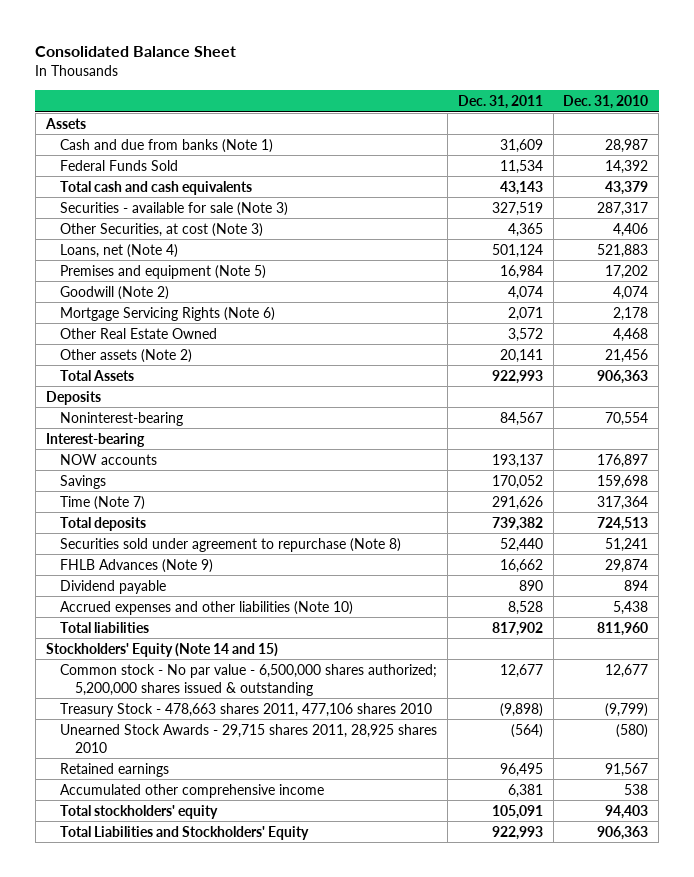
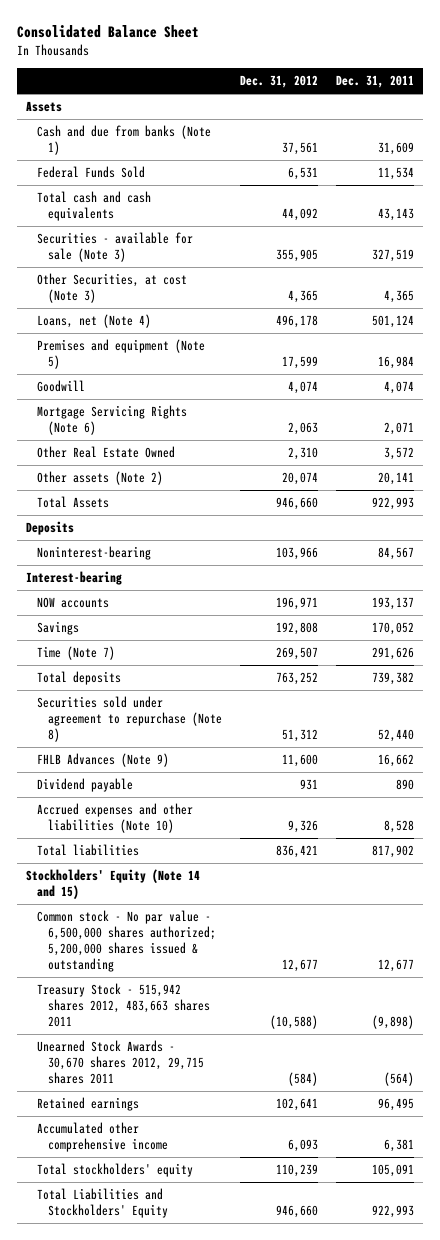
[563,94,649,109] Dec. 31, 2010 -> none
none -> [239,75,318,89] Dec. 31, 2012
[60,285,170,300] Goodwill (Note 2) -> [37,380,86,393] Goodwill
[60,702,433,717] Treasury Stock - 478,663 shares 2011, 477,106 shares 2010 -> [37,983,211,1028] Treasury Stock - 515,942 shares 2012, 483,663 shares 2011
[60,723,438,753] Unearned Stock Awards - 29,715 shares 2011, 28,925 shares 2010 -> [37,1040,205,1085] Unearned Stock Awards - 30,670 shares 2012, 29,715 shares 2011

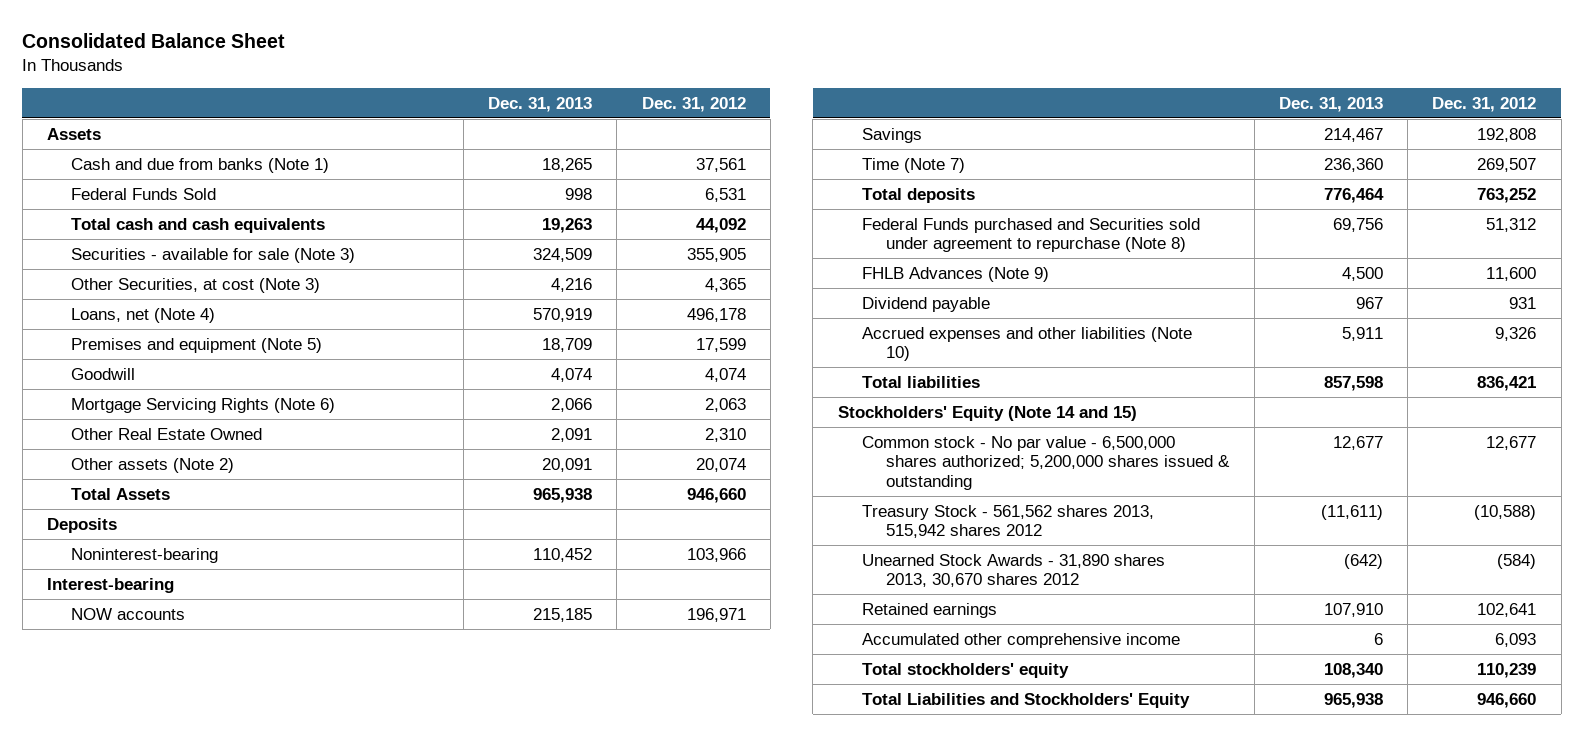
[335,75,414,89] Dec. 31, 2011 -> none
none -> [488,96,593,112] Dec. 31, 2013
[37,696,223,743] Securities sold under agreement to repurchase (Note 8) -> [861,217,1200,253] Federal Funds purchased and Securities sold under agreement to repurchase (Note 8)
[37,983,211,1028] Treasury Stock - 515,942 shares 2012, 483,663 shares 2011 -> [861,504,1154,539] Treasury Stock - 561,562 shares 2013, 515,942 shares 2012
[37,1040,205,1085] Unearned Stock Awards - 30,670 shares 2012, 29,715 shares 2011 -> [861,553,1165,588] Unearned Stock Awards - 31,890 shares 2013, 30,670 shares 2012

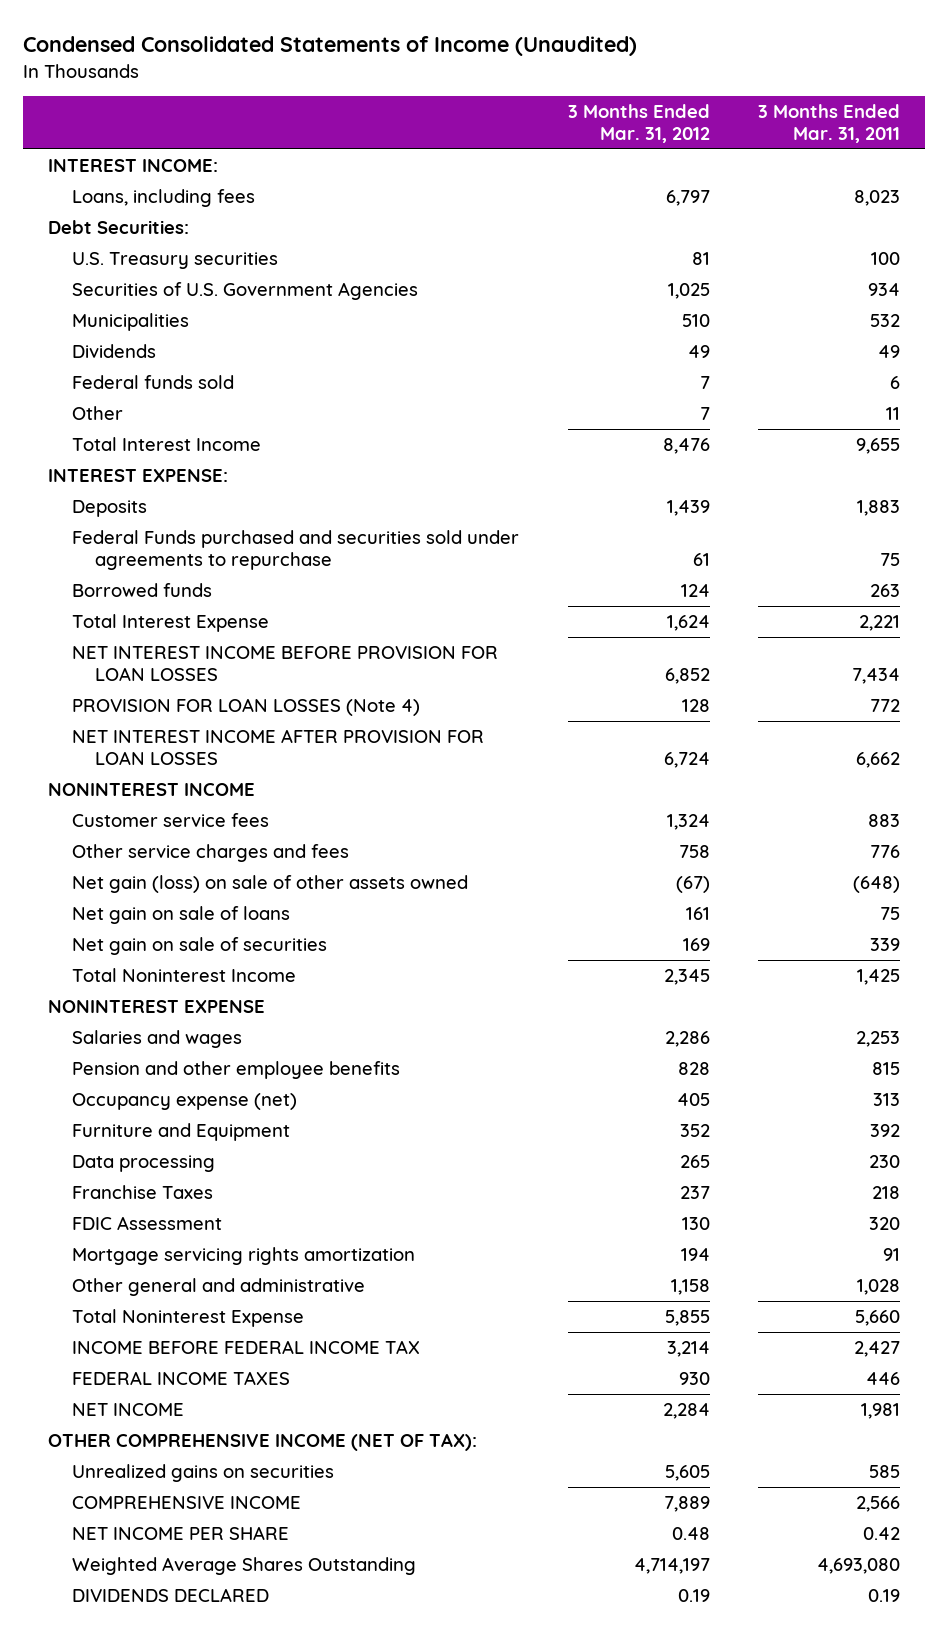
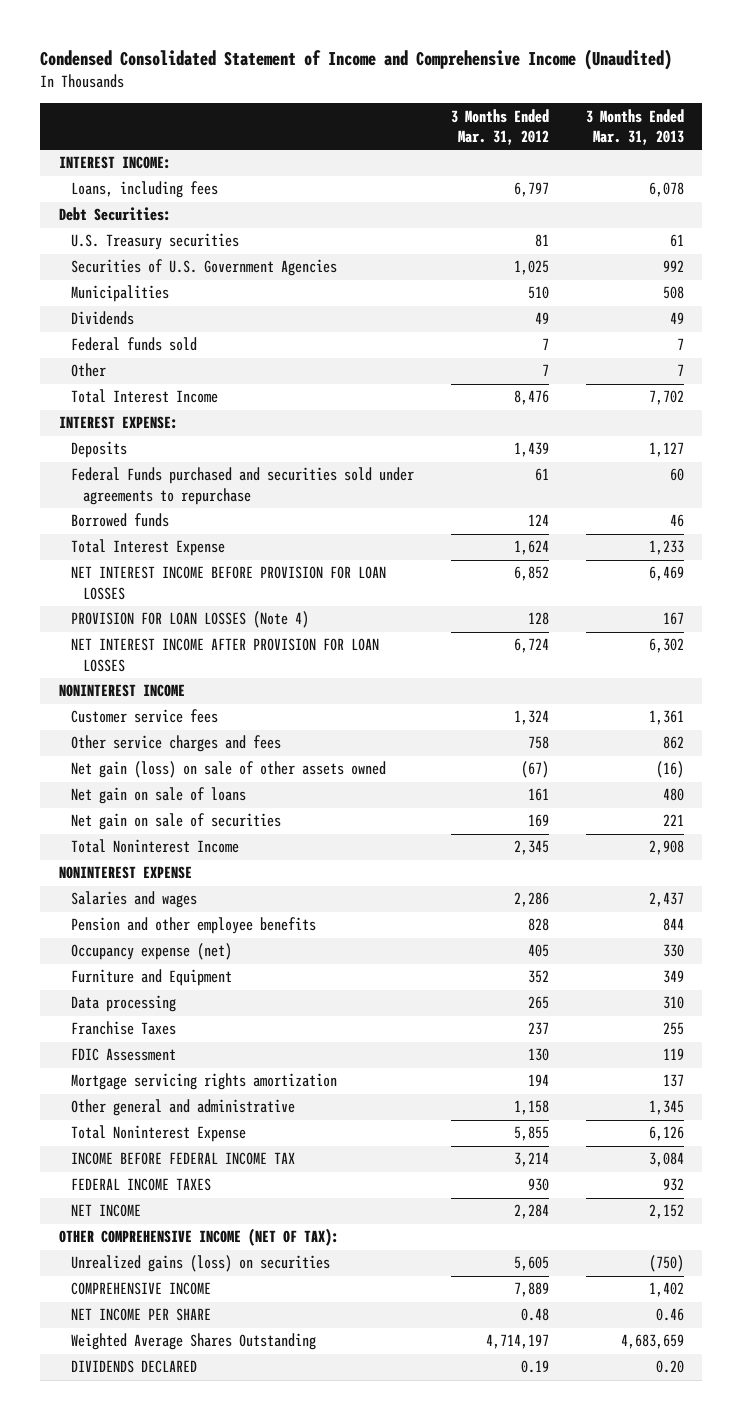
[23,36,638,57] Condensed Consolidated Statements of Income (Unaudited) -> [40,49,673,71] Condensed Consolidated Statement of Income and Comprehensive Income (Unaudited)
[758,104,901,144] 3 Months Ended Mar. 31, 2011 -> none
none -> [585,108,684,146] 3 Months Ended Mar. 31, 2013
[71,1463,334,1482] Unrealized gains on securities -> [70,1255,330,1273] Unrealized gains (loss) on securities

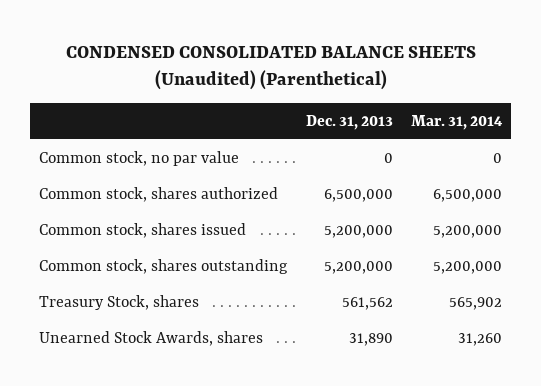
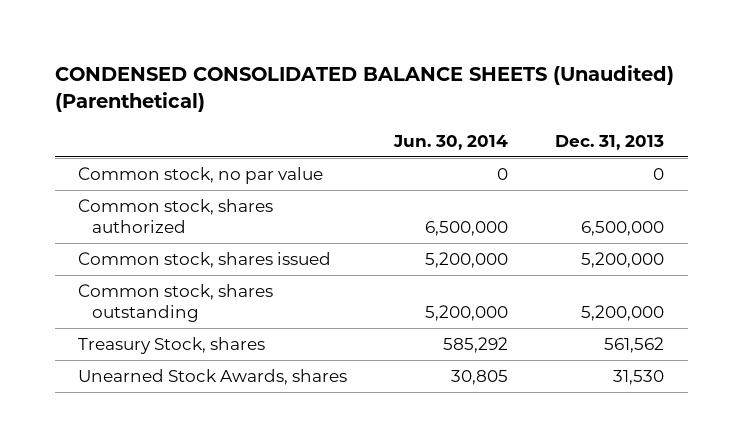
[410,114,503,130] Mar. 31, 2014 -> none
none -> [393,134,509,150] Jun. 30, 2014
[348,332,393,346] 31,890 -> [613,369,665,385] 31,530

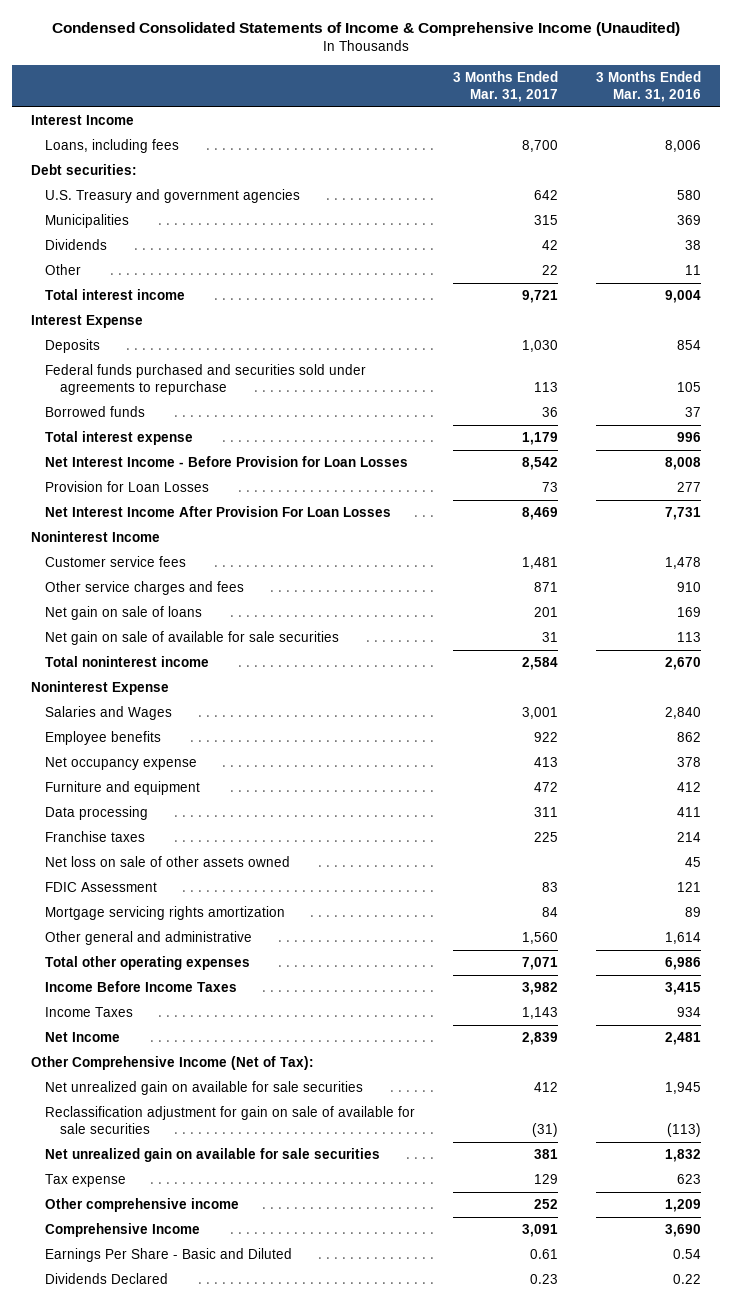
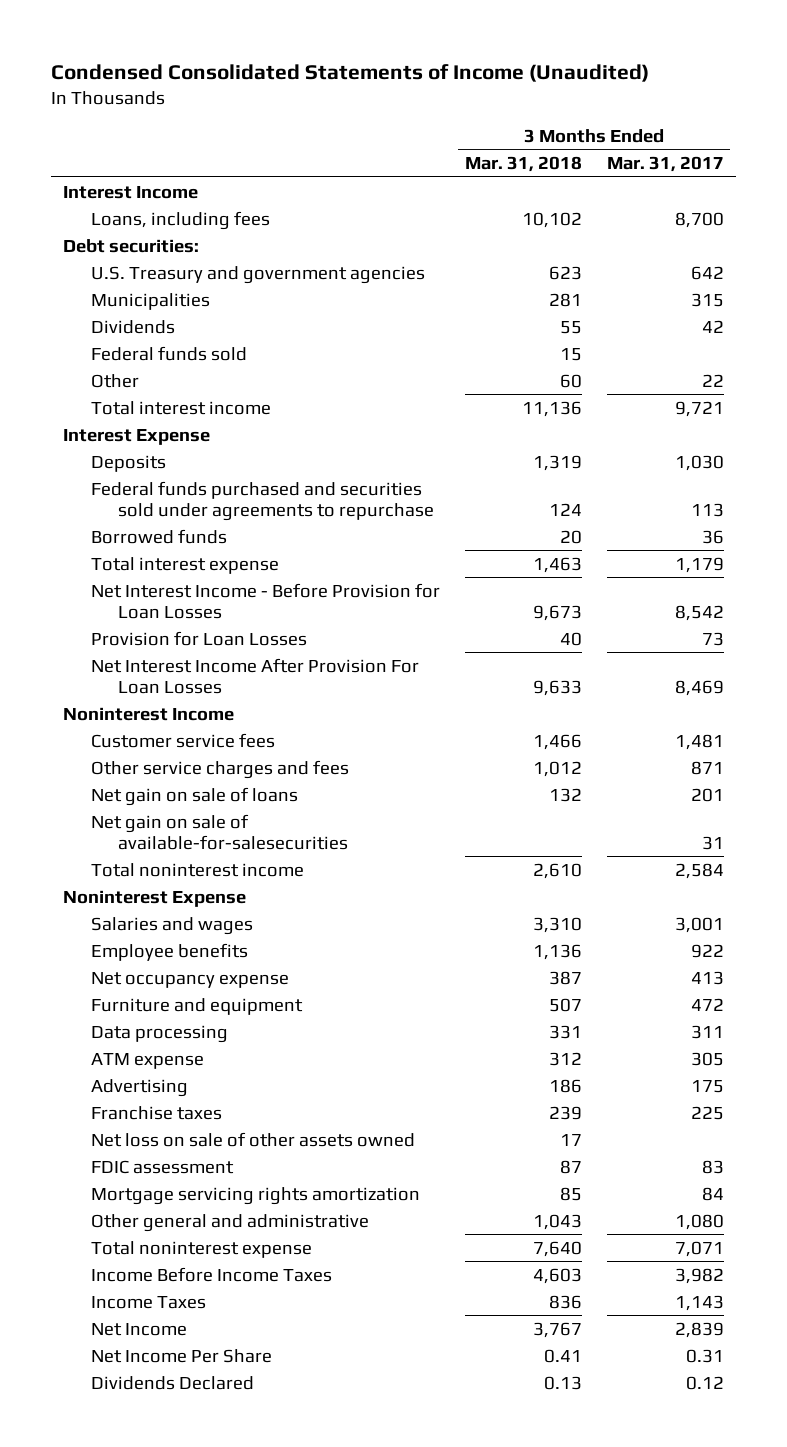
[51,22,680,37] Condensed Consolidated Statements of Income & Comprehensive Income (Unaudited) -> [50,64,649,83] Condensed Consolidated Statements of Income (Unaudited)
[595,71,701,102] 3 Months Ended Mar. 31, 2016 -> none
none -> [464,156,582,173] Mar. 31, 2018
none -> [90,345,247,361] Federal funds sold
[45,631,340,646] Net gain on sale of available for sale securities -> [90,813,349,850] Net gain on sale of available-for-salesecurities
[45,706,173,721] Salaries and Wages -> [90,916,253,935] Salaries and wages
none -> [90,1052,204,1069] ATM expense
none -> [90,1078,188,1097] Advertising
[45,882,158,893] FDIC Assessment -> [90,1159,234,1174] FDIC assessment
[522,932,559,945] 1,560 -> [674,1213,724,1230] 1,080
[45,956,251,971] Total other operating expenses -> [90,1240,312,1258] Total noninterest expense
[30,1056,314,1071] Other Comprehensive Income (Net of Tax): -> none
[45,1081,364,1096] Net unrealized gain on available for sale securities -> none
[45,1106,416,1134] Reclassification adjustment for gain on sale of available for sale securities -> none
[45,1148,381,1163] Net unrealized gain on available for sale securities -> none
[45,1174,127,1188] Tax expense -> none
[45,1198,240,1213] Other comprehensive income -> none
[45,1223,201,1238] Comprehensive Income -> none
[45,1248,293,1263] Earnings Per Share - Basic and Diluted -> [90,1348,272,1363] Net Income Per Share
[530,1249,559,1260] 0.61 -> [685,1348,724,1363] 0.31
[530,1274,559,1285] 0.23 -> [685,1375,724,1390] 0.12

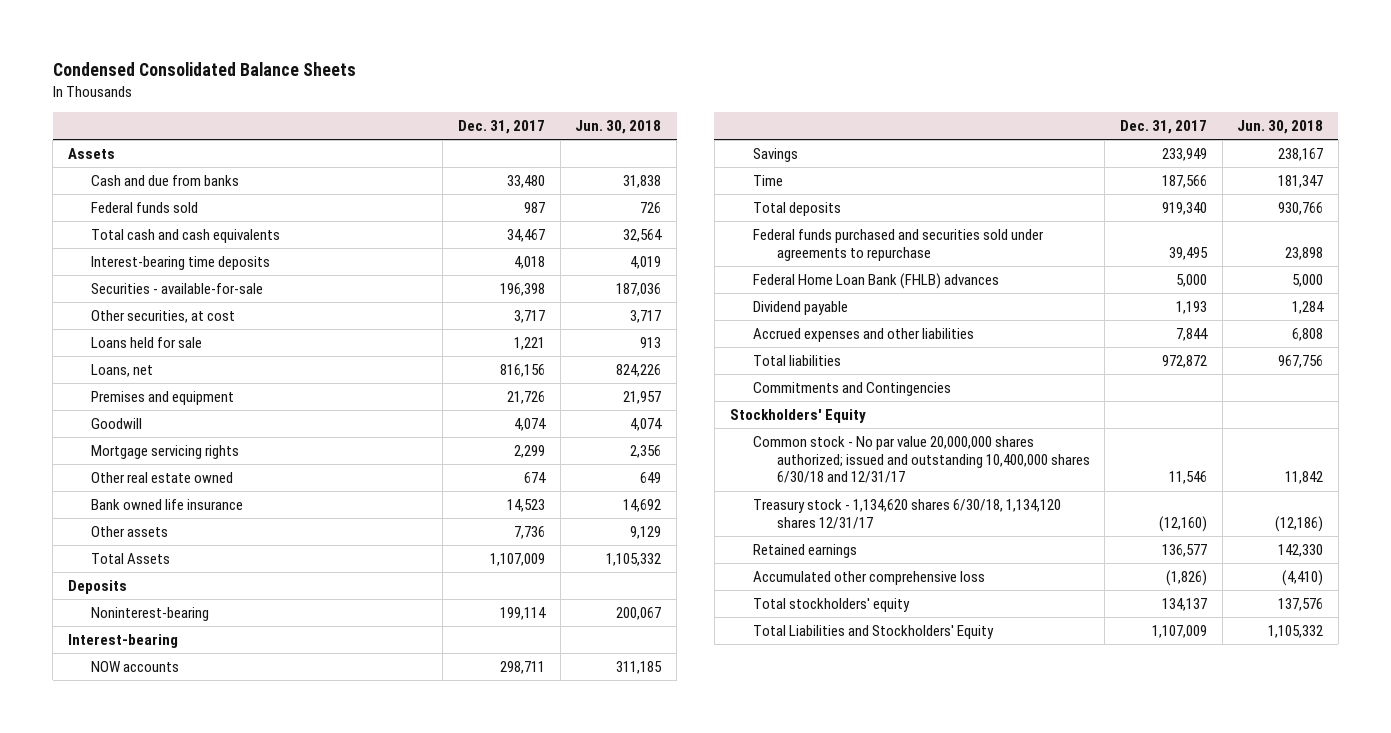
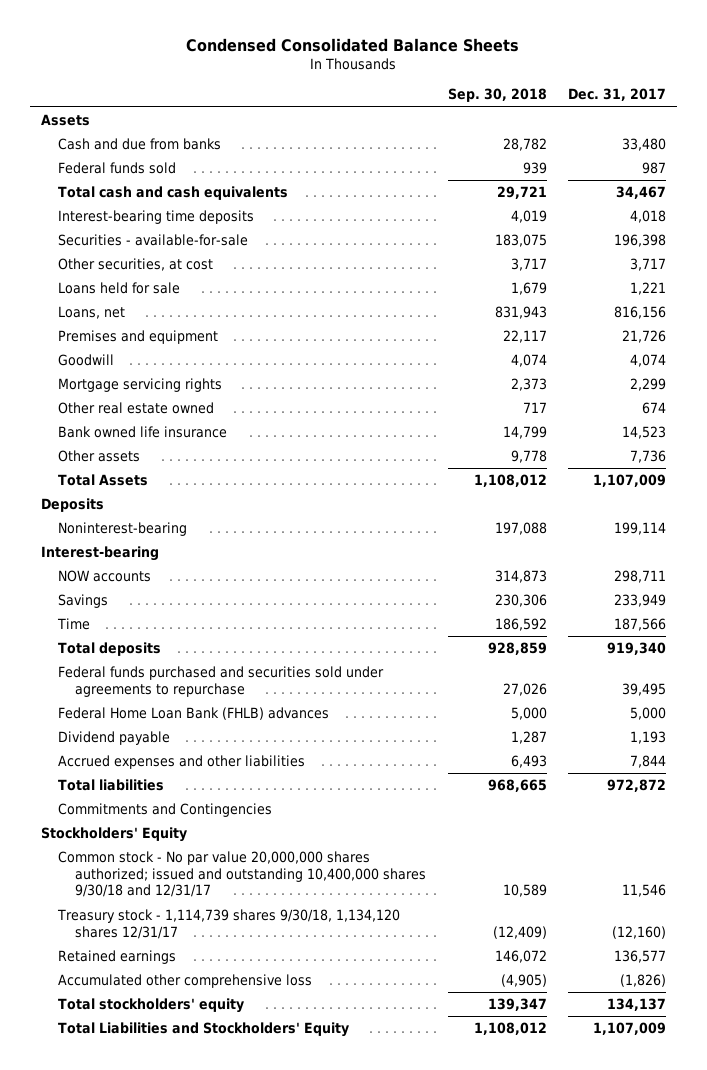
[575,119,662,134] Jun. 30, 2018 -> none
none -> [447,88,547,103] Sep. 30, 2018
[753,436,1090,484] Common stock - No par value 20,000,000 shares authorized; issued and outstanding 10,400,000 shares 6/30/18 and 12/31/17 -> [57,851,427,898] Common stock - No par value 20,000,000 shares authorized; issued and outstanding 10,400,000 shares 9/30/18 and 12/31/17
[753,499,1062,529] Treasury stock - 1,134,620 shares 6/30/18, 1,134,120 shares 12/31/17 -> [56,909,400,939] Treasury stock - 1,114,739 shares 9/30/18, 1,134,120 shares 12/31/17

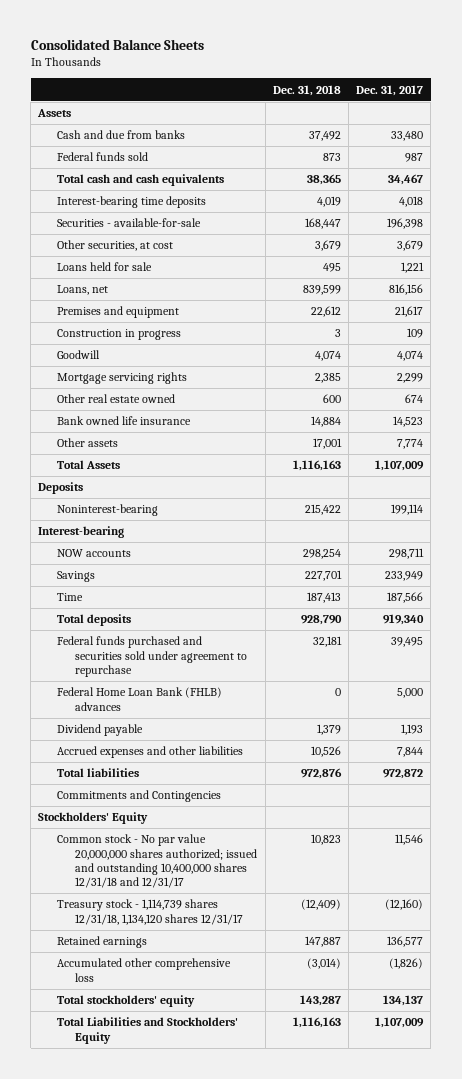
[186,37,520,52] Condensed Consolidated Balance Sheets -> [30,38,204,50] Consolidated Balance Sheets
[447,88,547,103] Sep. 30, 2018 -> none
none -> [272,84,341,96] Dec. 31, 2018
[630,258,667,272] 3,717 -> [397,240,424,252] 3,679
[622,330,667,344] 21,726 -> [395,306,424,318] 21,617
none -> [56,329,181,341] Construction in progress
[630,450,667,464] 7,736 -> [397,439,424,450] 7,774
[57,666,384,697] Federal funds purchased and securities sold under agreements to repurchase -> [56,636,248,678] Federal funds purchased and securities sold under agreement to repurchase
[57,851,427,898] Common stock - No par value 20,000,000 shares authorized; issued and outstanding 10,400,000 shares 9/30/18 and 12/31/17 -> [56,834,258,889] Common stock - No par value 20,000,000 shares authorized; issued and outstanding 10,400,000 shares 12/31/18 and 12/31/17
[56,909,400,939] Treasury stock - 1,114,739 shares 9/30/18, 1,134,120 shares 12/31/17 -> [56,899,244,925] Treasury stock - 1,114,739 shares 12/31/18, 1,134,120 shares 12/31/17

